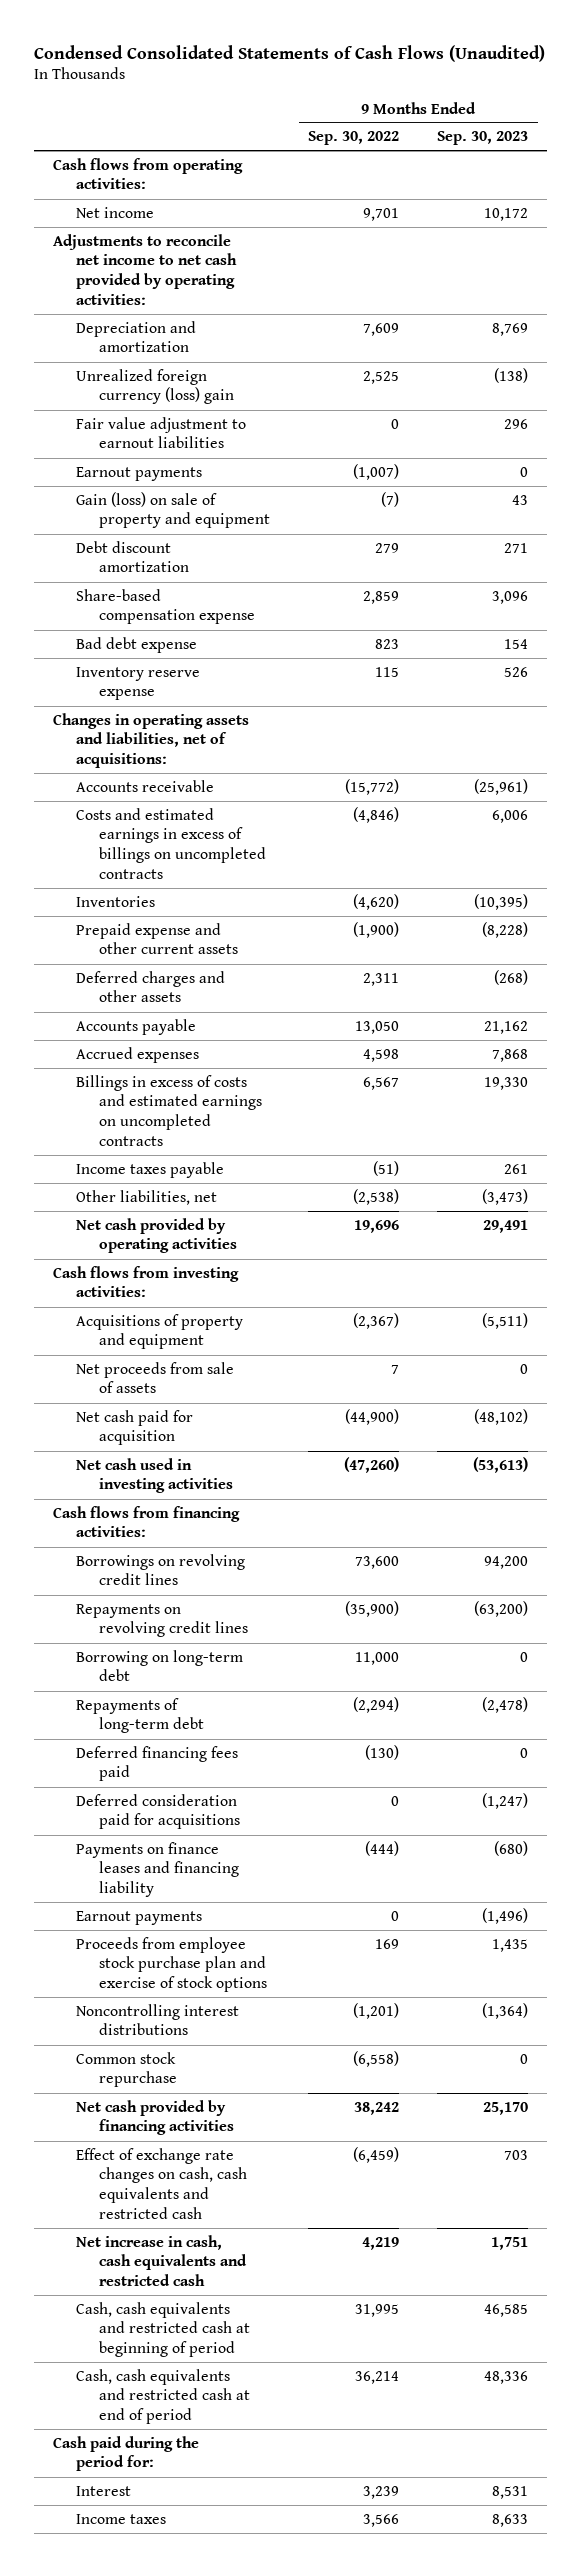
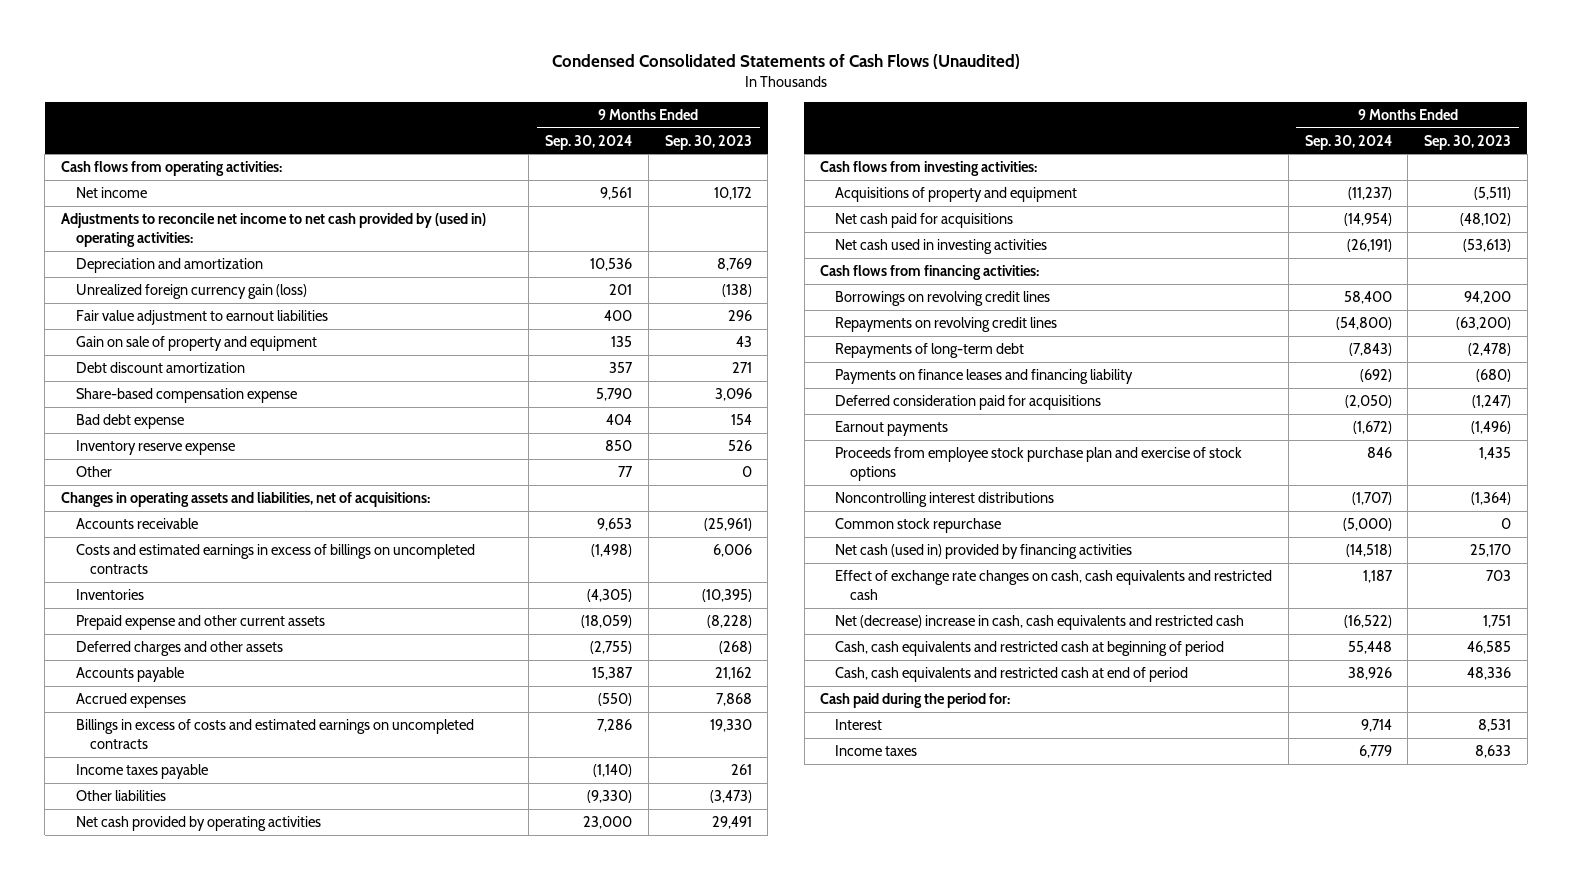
[308,131,400,146] Sep. 30, 2022 -> none
none -> [545,134,633,150] Sep. 30, 2024
[53,233,238,306] Adjustments to reconcile net income to net cash provided by operating activities: -> [61,213,487,247] Adjustments to reconcile net income to net cash provided by (used in) operating activities:
[76,368,235,405] Unrealized foreign currency (loss) gain -> [75,284,307,300] Unrealized foreign currency gain (loss)
[76,466,203,481] Earnout payments -> none
[76,491,271,529] Gain (loss) on sale of property and equipment -> [75,336,317,352] Gain on sale of property and equipment
none -> [75,466,112,478] Other
[76,1189,218,1205] Other liabilities, net -> [75,790,166,802] Other liabilities
[76,1361,235,1394] Net proceeds from sale of assets -> none
[76,1409,194,1446] Net cash paid for acquisition -> [835,213,1014,229] Net cash paid for acquisitions
[76,1649,244,1682] Borrowing on long-term debt -> none
[76,1745,239,1782] Deferred financing fees paid -> none
[76,1793,241,1830] Deferred consideration paid for acquisitions -> [835,395,1102,411] Deferred consideration paid for acquisitions
[76,2099,235,2136] Net cash provided by financing activities -> [835,544,1133,560] Net cash (used in) provided by financing activities
[76,2234,248,2287] Net increase in cash, cash equivalents and restricted cash -> [835,615,1245,631] Net (decrease) increase in cash, cash equivalents and restricted cash

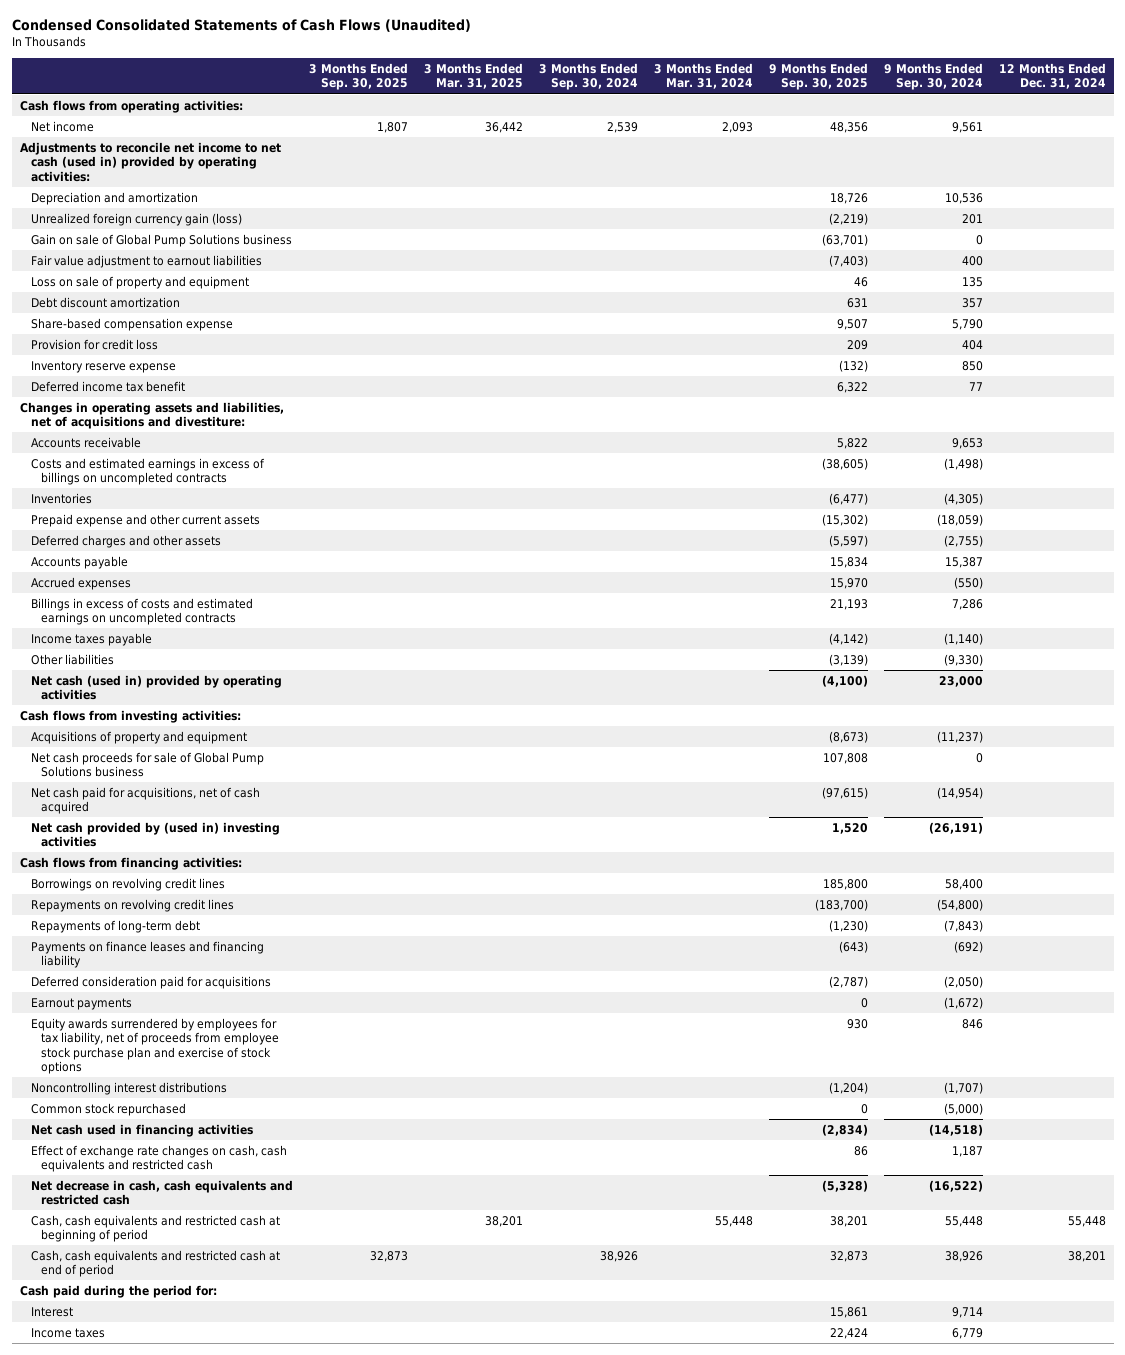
[664,134,752,150] Sep. 30, 2023 -> none
none -> [308,63,408,91] 3 Months Ended Sep. 30, 2025
none -> [423,63,523,90] 3 Months Ended Mar. 31, 2025
none -> [538,63,638,91] 3 Months Ended Sep. 30, 2024
none -> [653,63,753,90] 3 Months Ended Mar. 31, 2024
none -> [768,63,868,91] 9 Months Ended Sep. 30, 2025
none -> [998,63,1106,90] 12 Months Ended Dec. 31, 2024
[61,213,487,247] Adjustments to reconcile net income to net cash provided by (used in) operating activities: -> [19,141,281,182] Adjustments to reconcile net income to net cash (used in) provided by operating activities:
none -> [30,233,292,247] Gain on sale of Global Pump Solutions business
[75,336,317,352] Gain on sale of property and equipment -> [30,275,249,289] Loss on sale of property and equipment
[75,414,184,430] Bad debt expense -> none
none -> [30,338,158,350] Provision for credit loss
[75,466,112,478] Other -> none
none -> [30,380,185,392] Deferred income tax benefit
[61,492,431,508] Changes in operating assets and liabilities, net of acquisitions: -> [19,401,284,430] Changes in operating assets and liabilities, net of acquisitions and divestiture:
[75,816,321,832] Net cash provided by operating activities -> [30,674,282,701] Net cash (used in) provided by operating activities
none -> [30,751,264,778] Net cash proceeds for sale of Global Pump Solutions business
[835,213,1014,229] Net cash paid for acquisitions -> [30,786,260,815] Net cash paid for acquisitions, net of cash acquired
[835,239,1048,255] Net cash used in investing activities -> [30,821,280,848] Net cash provided by (used in) investing activities
[835,447,1243,481] Proceeds from employee stock purchase plan and exercise of stock options -> [30,1017,280,1074] Equity awards surrendered by employees for tax liability, net of proceeds from employee stock purchase plan and exercise of stock options
[835,518,1002,534] Common stock repurchase -> [30,1102,186,1116] Common stock repurchased
[835,544,1133,560] Net cash (used in) provided by financing activities -> [30,1123,253,1137] Net cash used in financing activities
[835,615,1245,631] Net (decrease) increase in cash, cash equivalents and restricted cash -> [30,1179,293,1206] Net decrease in cash, cash equivalents and restricted cash

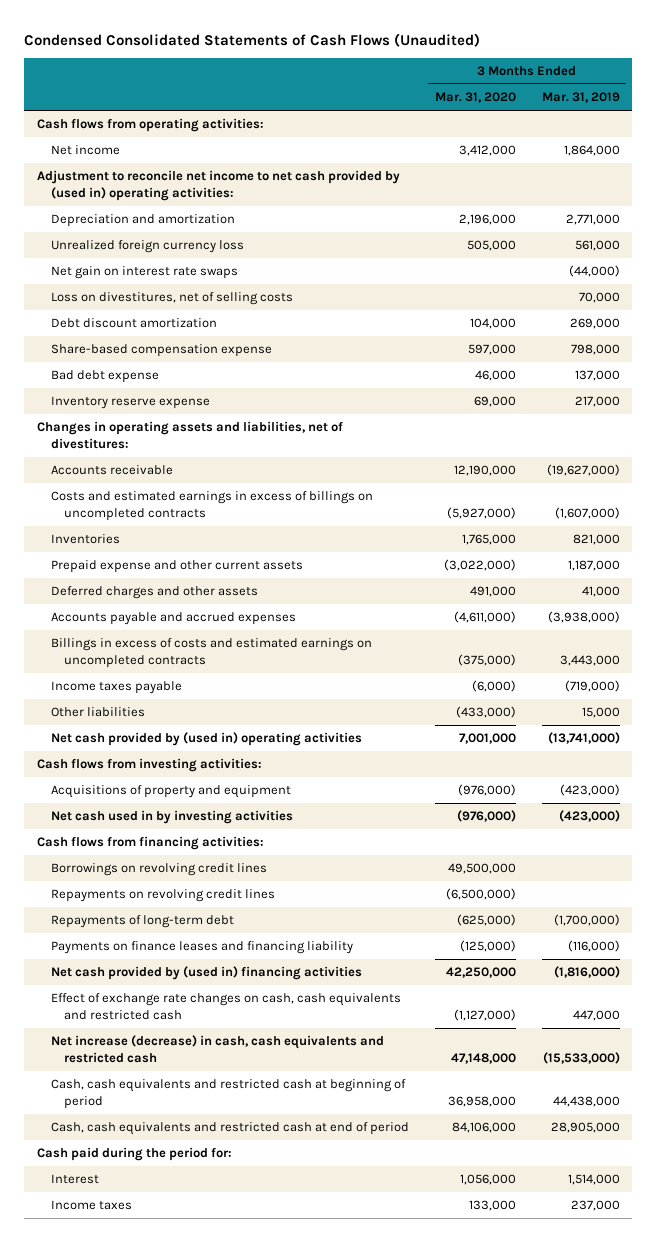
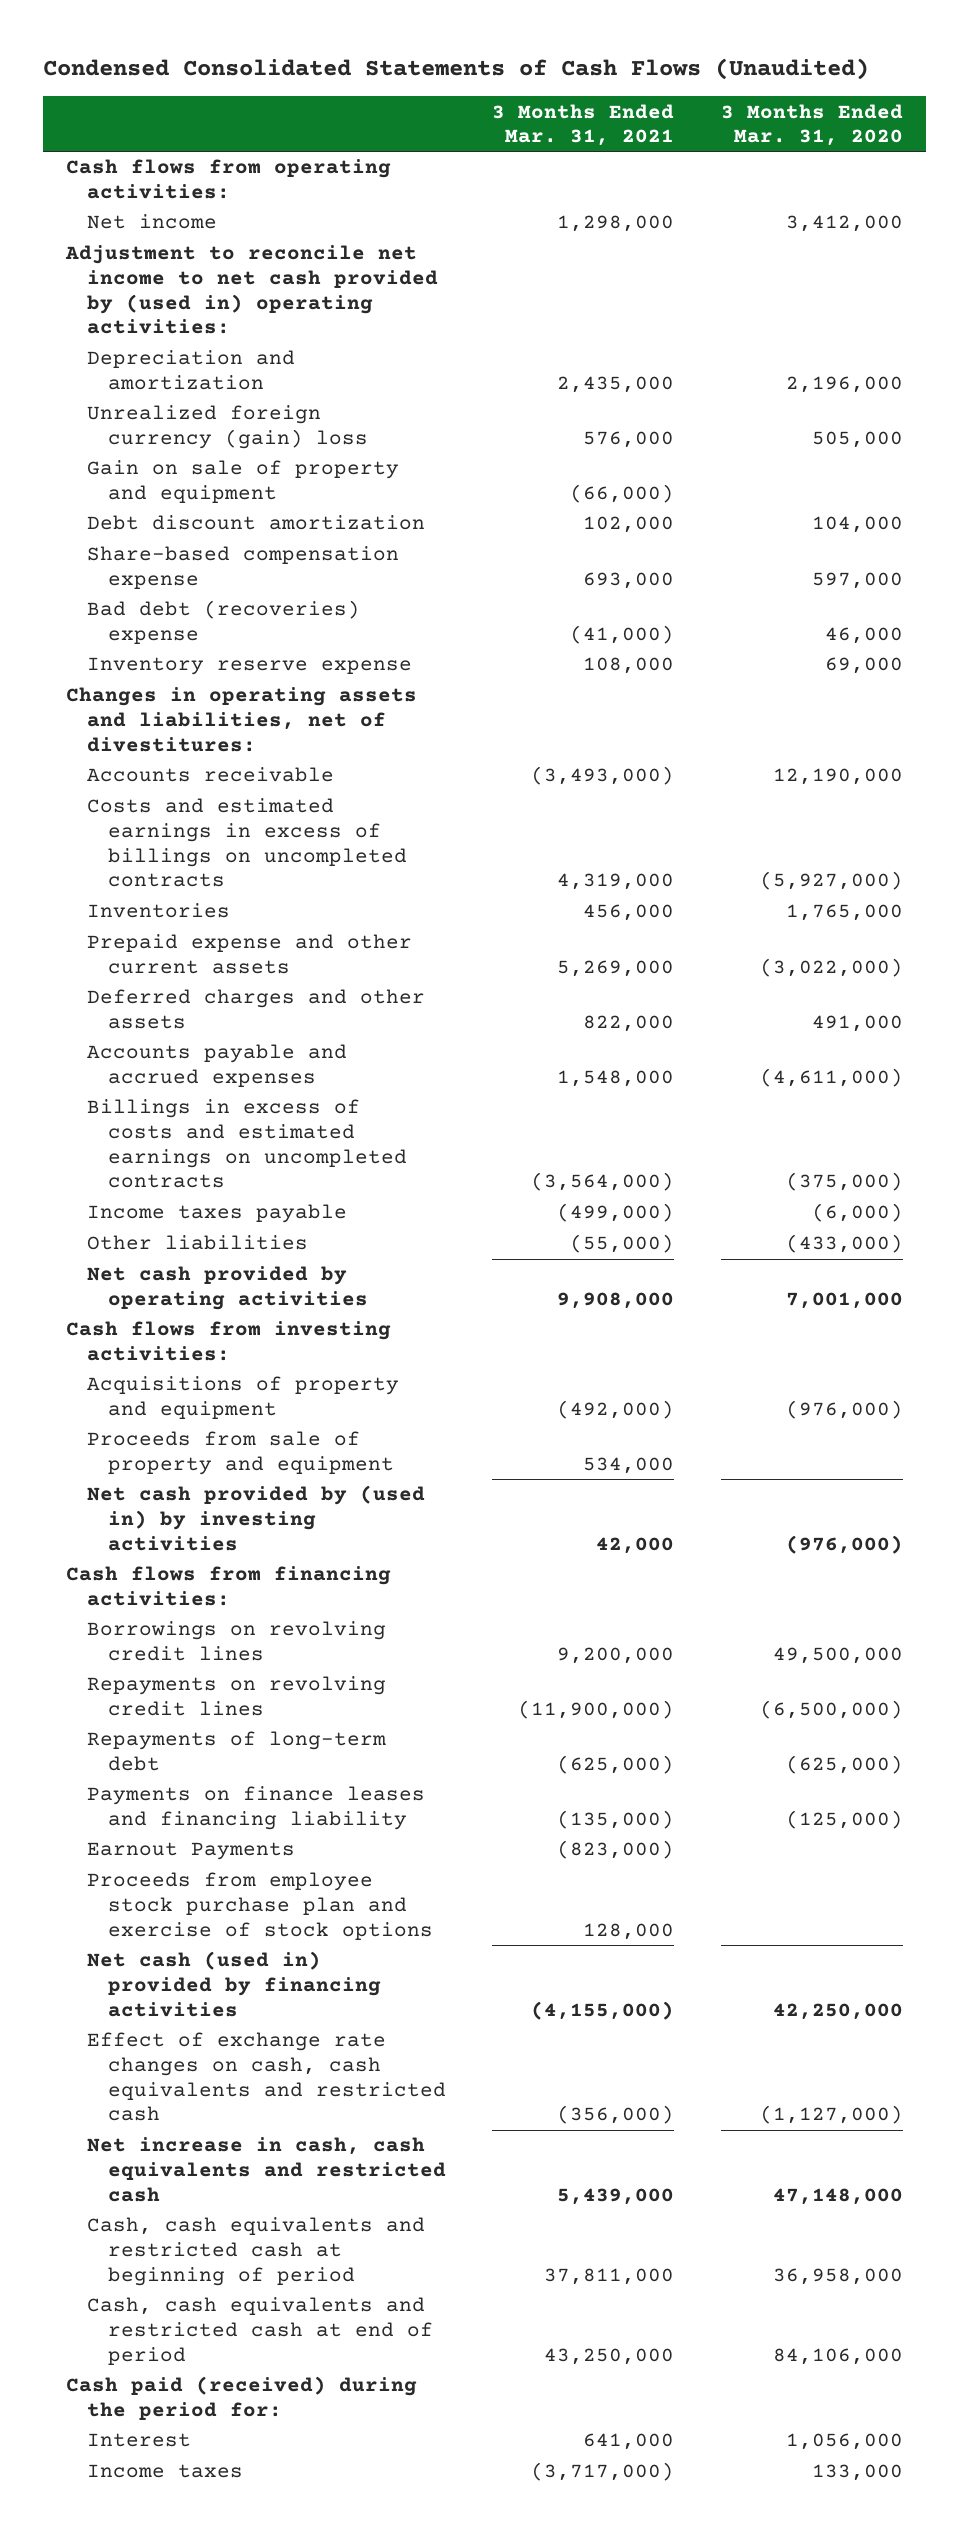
[541,92,620,104] Mar. 31, 2019 -> none
none -> [492,103,675,147] 3 Months Ended Mar. 31, 2021
[50,266,238,280] Net gain on interest rate swaps -> none
[50,292,293,306] Loss on divestitures, net of selling costs -> none
[50,240,244,254] Unrealized foreign currency loss -> [86,405,368,450] Unrealized foreign currency (gain) loss
none -> [86,460,399,504] Gain on sale of property and equipment
[50,370,159,384] Bad debt expense -> [86,600,360,645] Bad debt (recoveries) expense
[50,732,362,747] Net cash provided by (used in) operating activities -> [86,1266,368,1311] Net cash provided by operating activities
none -> [86,1431,394,1476] Proceeds from sale of property and equipment
[50,810,293,825] Net cash used in by investing activities -> [86,1485,425,1551] Net cash provided by (used in) by investing activities
none -> [86,1842,295,1861] Earnout Payments
none -> [86,1872,433,1940] Proceeds from employee stock purchase plan and exercise of stock options
[50,966,362,981] Net cash provided by (used in) financing activities -> [86,1951,381,2017] Net cash (used in) provided by financing activities
[50,1035,384,1063] Net increase (decrease) in cash, cash equivalents and restricted cash -> [86,2137,446,2202] Net increase in cash, cash equivalents and restricted cash
[37,1147,233,1162] Cash paid during the period for: -> [66,2376,418,2421] Cash paid (received) during the period for:

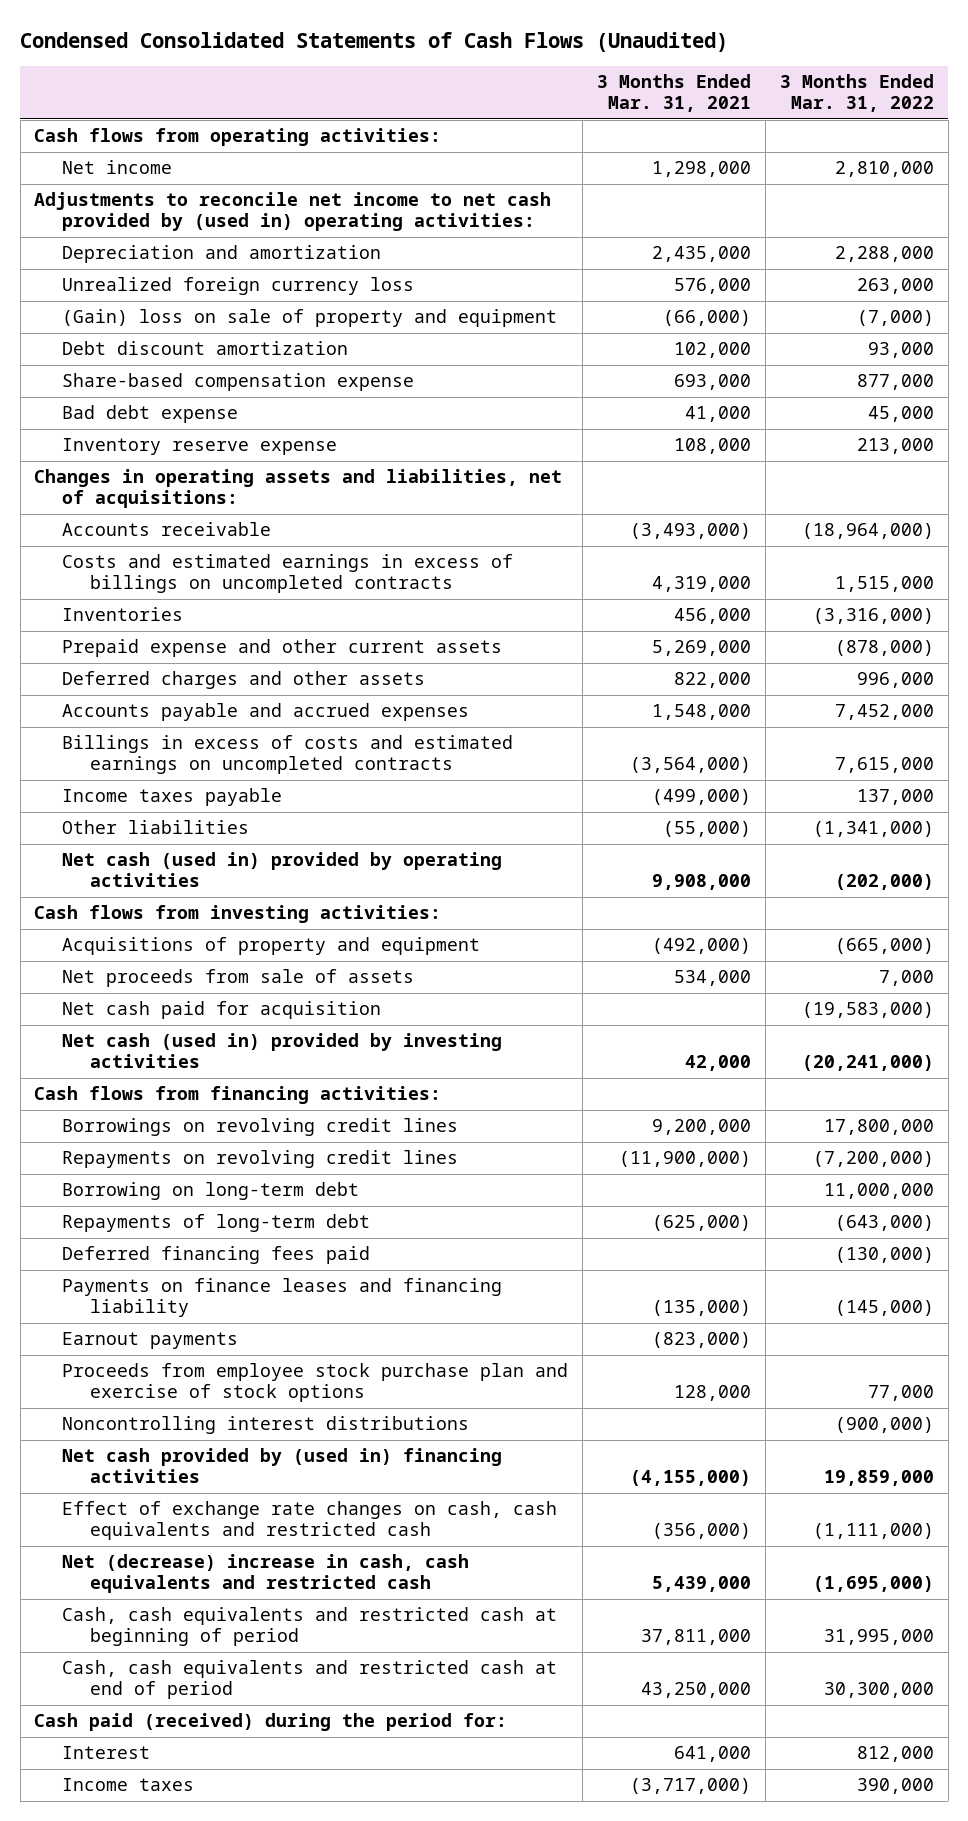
[720,103,903,147] 3 Months Ended Mar. 31, 2020 -> none
none -> [779,74,934,113] 3 Months Ended Mar. 31, 2022
[65,245,438,335] Adjustment to reconcile net income to net cash provided by (used in) operating activities: -> [34,192,552,232] Adjustments to reconcile net income to net cash provided by (used in) operating activities:
[86,405,368,450] Unrealized foreign currency (gain) loss -> [62,277,415,296] Unrealized foreign currency loss
[86,460,399,504] Gain on sale of property and equipment -> [62,309,558,328] (Gain) loss on sale of property and equipment
[86,600,360,645] Bad debt (recoveries) expense -> [62,405,239,424] Bad debt expense
[570,625,675,645] (41,000) -> [685,406,752,423] 41,000
[66,687,418,752] Changes in operating assets and liabilities, net of divestitures: -> [34,469,563,509] Changes in operating assets and liabilities, net of acquisitions:
[86,1266,368,1311] Net cash provided by operating activities -> [62,852,503,888] Net cash (used in) provided by operating activities
[86,1431,394,1476] Proceeds from sale of property and equipment -> [62,969,415,988] Net proceeds from sale of assets
none -> [62,1001,382,1020] Net cash paid for acquisition
[86,1485,425,1551] Net cash provided by (used in) by investing activities -> [62,1033,503,1069] Net cash (used in) provided by investing activities
none -> [62,1182,360,1201] Borrowing on long-term debt
none -> [62,1246,371,1265] Deferred financing fees paid
[86,1842,295,1861] Earnout Payments -> [62,1332,239,1350] Earnout payments
none -> [62,1416,470,1435] Noncontrolling interest distributions
[86,1951,381,2017] Net cash (used in) provided by financing activities -> [62,1448,503,1484] Net cash provided by (used in) financing activities
[86,2137,446,2202] Net increase in cash, cash equivalents and restricted cash -> [62,1554,470,1594] Net (decrease) increase in cash, cash equivalents and restricted cash

